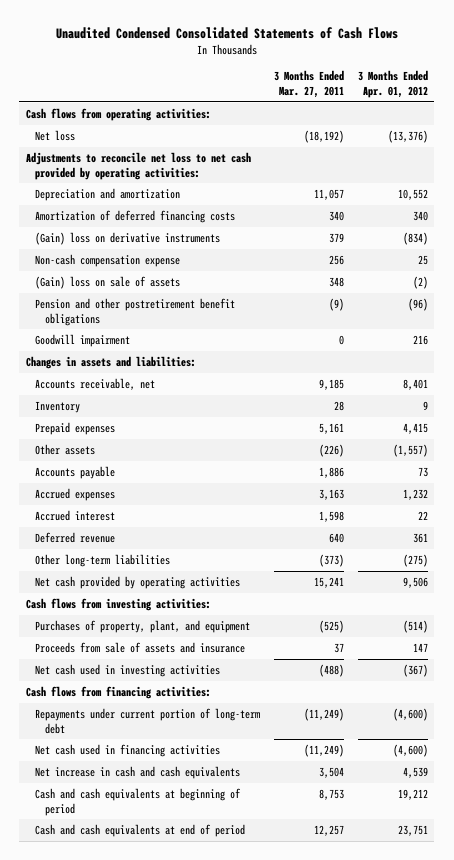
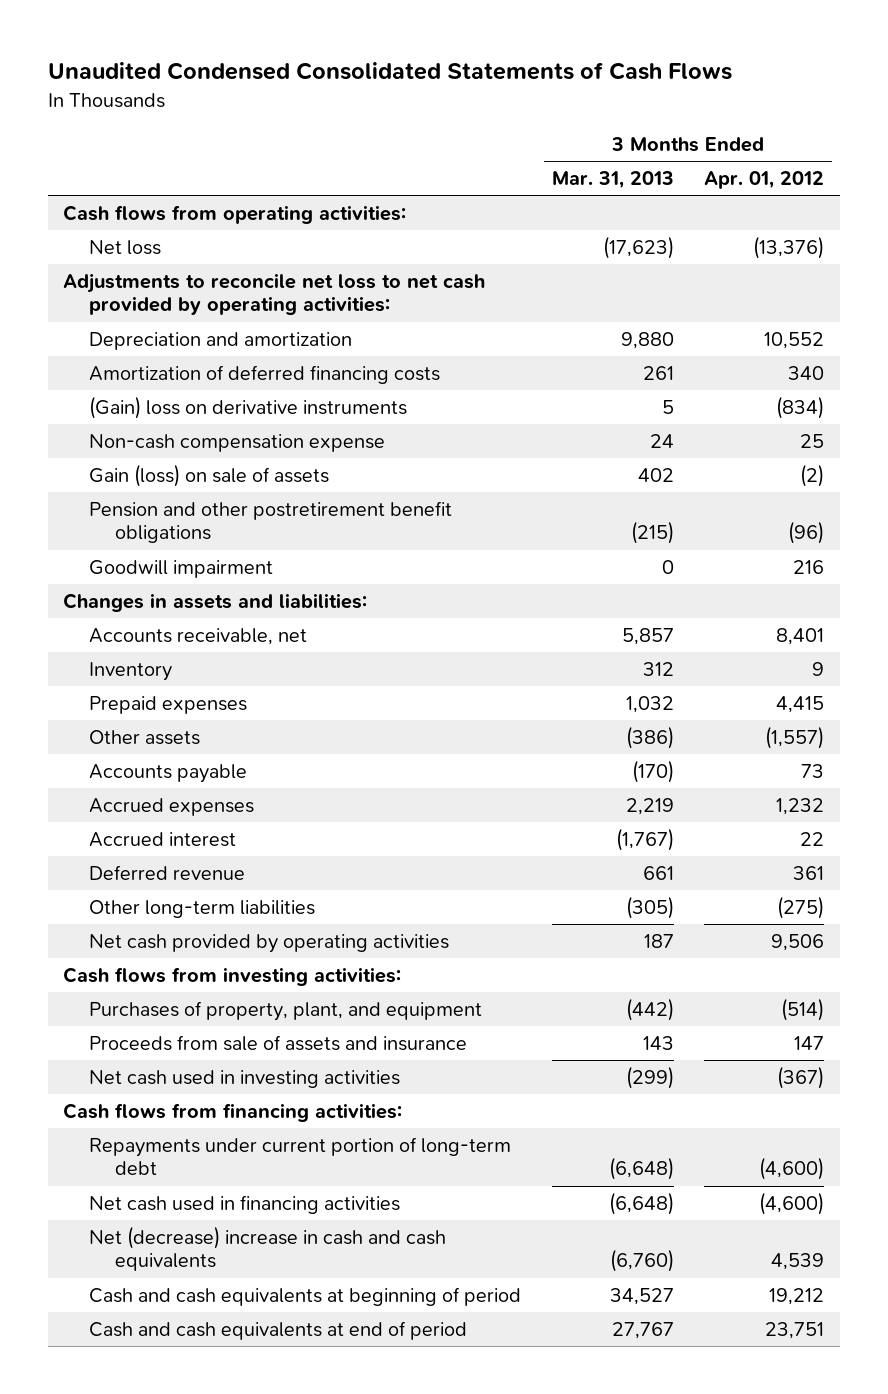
[274,70,345,98] 3 Months Ended Mar. 27, 2011 -> none
none -> [551,171,674,190] Mar. 31, 2013
[35,276,181,290] (Gain) loss on sale of assets -> [89,464,330,488] Gain (loss) on sale of assets
[35,766,241,780] Net increase in cash and cash equivalents -> [89,1226,447,1272] Net (decrease) increase in cash and cash equivalents

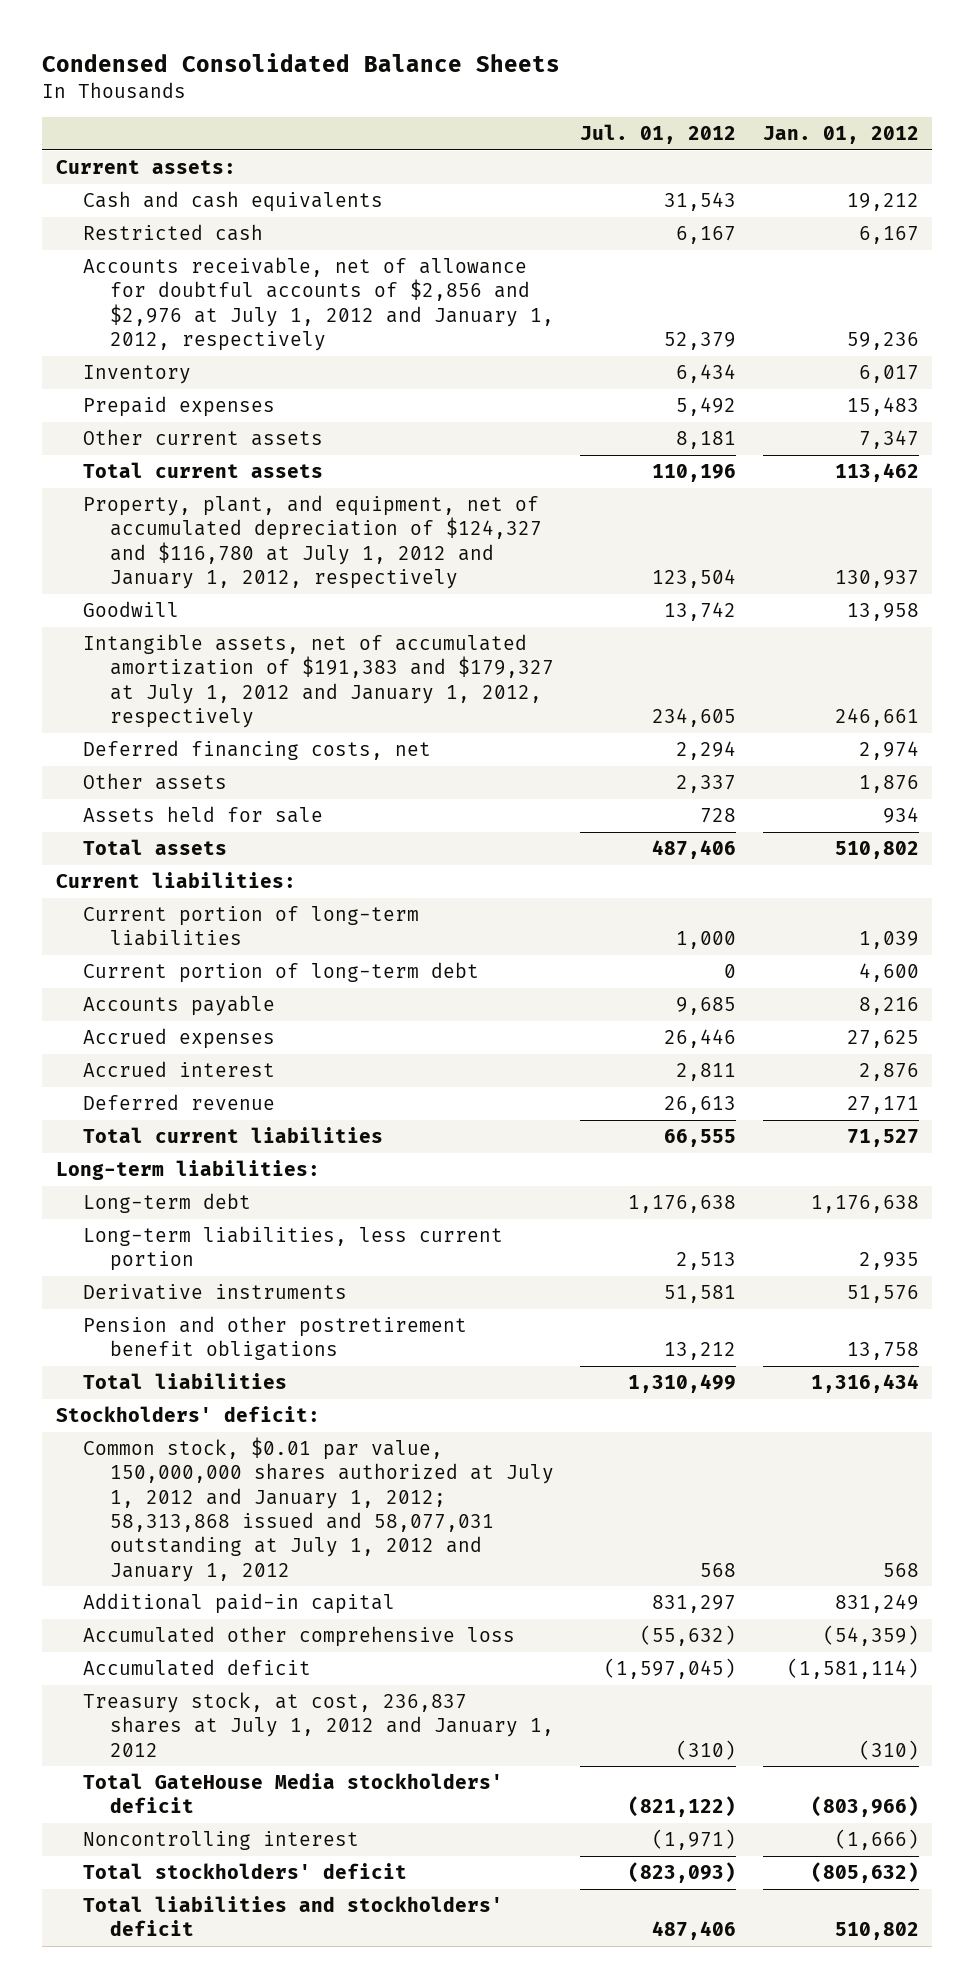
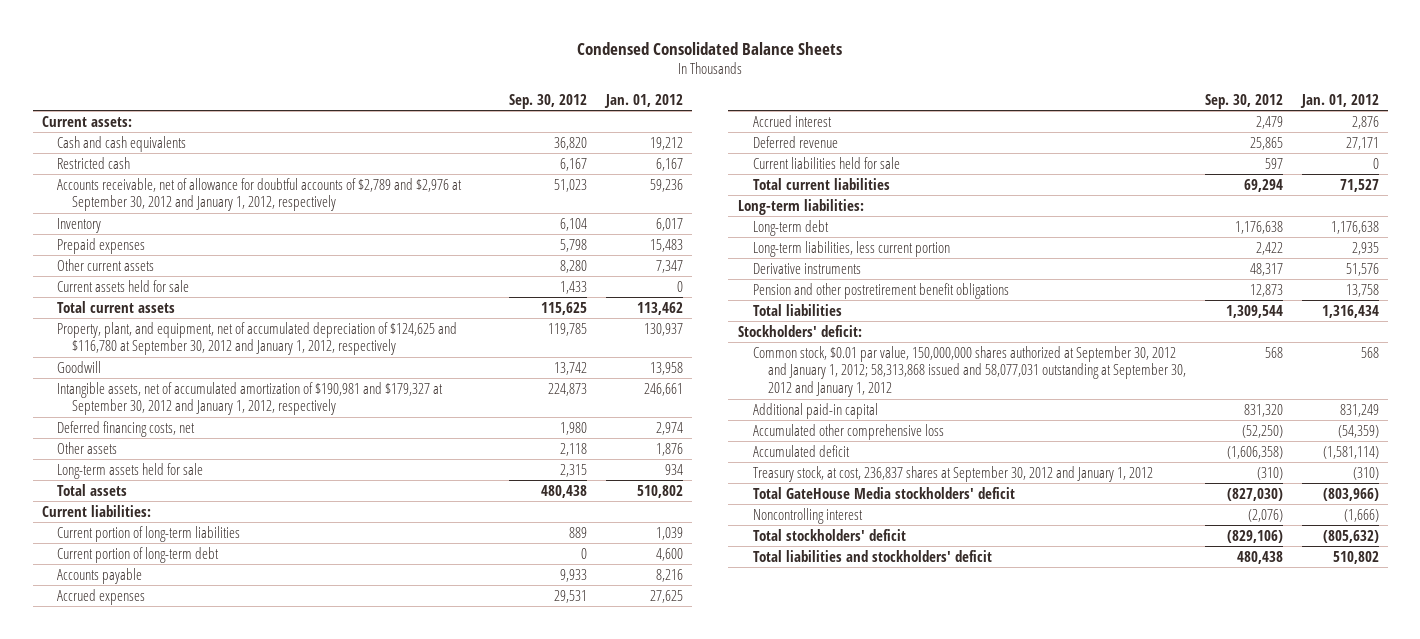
[580,124,737,145] Jul. 01, 2012 -> none
none -> [508,93,587,109] Sep. 30, 2012
[82,257,554,351] Accounts receivable, net of allowance for doubtful accounts of $2,856 and $2,976 at July 1, 2012 and January 1, 2012, respectively -> [56,177,462,212] Accounts receivable, net of allowance for doubtful accounts of $2,789 and $2,976 at September 30, 2012 and January 1, 2012, respectively
none -> [56,279,189,292] Current assets held for sale
[82,495,542,589] Property, plant, and equipment, net of accumulated depreciation of $124,327 and $116,780 at July 1, 2012 and January 1, 2012, respectively -> [56,321,457,356] Property, plant, and equipment, net of accumulated depreciation of $124,625 and $116,780 at September 30, 2012 and January 1, 2012, respectively
[82,634,554,728] Intangible assets, net of accumulated amortization of $191,383 and $179,327 at July 1, 2012 and January 1, 2012, respectively -> [56,381,443,416] Intangible assets, net of accumulated amortization of $190,981 and $179,327 at September 30, 2012 and January 1, 2012, respectively
[82,806,323,824] Assets held for sale -> [56,462,203,479] Long-term assets held for sale
none -> [752,156,900,169] Current liabilities held for sale
[82,1437,554,1582] Common stock, $0.01 par value, 150,000,000 shares authorized at July 1, 2012 and January 1, 2012; 58,313,868 issued and 58,077,031 outstanding at July 1, 2012 and January 1, 2012 -> [752,345,1186,398] Common stock, $0.01 par value, 150,000,000 shares authorized at September 30, 2012 and January 1, 2012; 58,313,868 issued and 58,077,031 outstanding at September 30, 2012 and January 1, 2012
[82,1692,554,1757] Treasury stock, at cost, 236,837 shares at July 1, 2012 and January 1, 2012 -> [752,465,1153,482] Treasury stock, at cost, 236,837 shares at September 30, 2012 and January 1, 2012

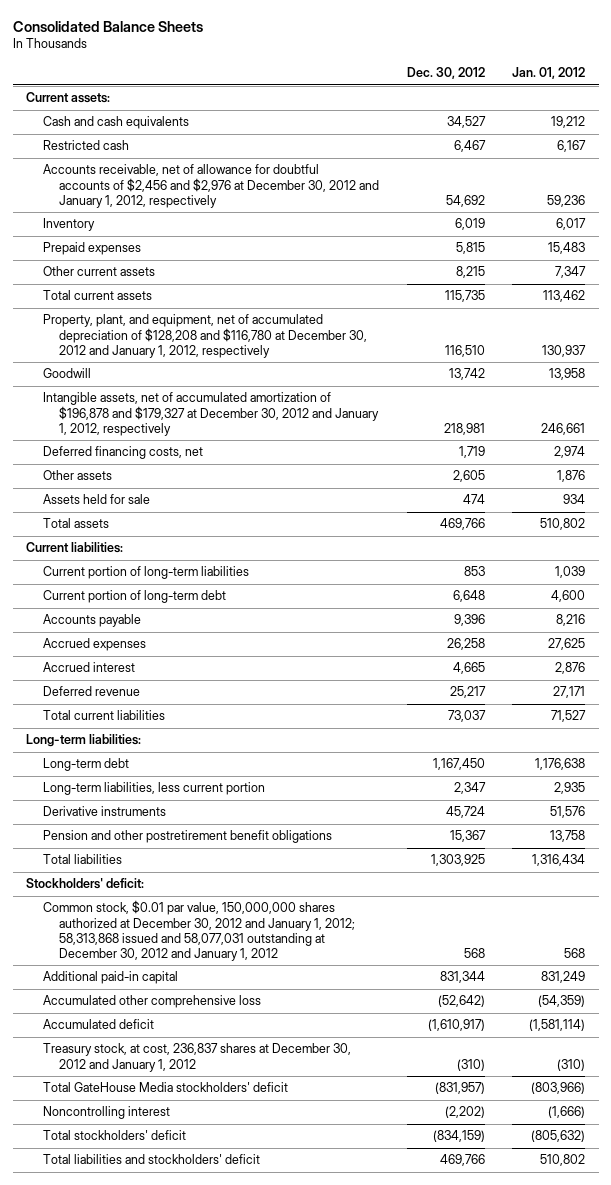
[577,41,843,55] Condensed Consolidated Balance Sheets -> [12,20,203,32] Consolidated Balance Sheets
[508,93,587,109] Sep. 30, 2012 -> none
none -> [406,67,485,80] Dec. 30, 2012
[56,177,462,212] Accounts receivable, net of allowance for doubtful accounts of $2,789 and $2,976 at September 30, 2012 and January 1, 2012, respectively -> [42,164,379,208] Accounts receivable, net of allowance for doubtful accounts of $2,456 and $2,976 at December 30, 2012 and January 1, 2012, respectively
[56,279,189,292] Current assets held for sale -> none
[56,321,457,356] Property, plant, and equipment, net of accumulated depreciation of $124,625 and $116,780 at September 30, 2012 and January 1, 2012, respectively -> [42,314,367,358] Property, plant, and equipment, net of accumulated depreciation of $128,208 and $116,780 at December 30, 2012 and January 1, 2012, respectively
[56,381,443,416] Intangible assets, net of accumulated amortization of $190,981 and $179,327 at September 30, 2012 and January 1, 2012, respectively -> [42,392,379,436] Intangible assets, net of accumulated amortization of $196,878 and $179,327 at December 30, 2012 and January 1, 2012, respectively
[56,462,203,479] Long-term assets held for sale -> [42,494,150,505] Assets held for sale
[752,156,900,169] Current liabilities held for sale -> none
[752,345,1186,398] Common stock, $0.01 par value, 150,000,000 shares authorized at September 30, 2012 and January 1, 2012; 58,313,868 issued and 58,077,031 outstanding at September 30, 2012 and January 1, 2012 -> [42,900,355,961] Common stock, $0.01 par value, 150,000,000 shares authorized at December 30, 2012 and January 1, 2012; 58,313,868 issued and 58,077,031 outstanding at December 30, 2012 and January 1, 2012
[752,465,1153,482] Treasury stock, at cost, 236,837 shares at September 30, 2012 and January 1, 2012 -> [42,1043,351,1072] Treasury stock, at cost, 236,837 shares at December 30, 2012 and January 1, 2012

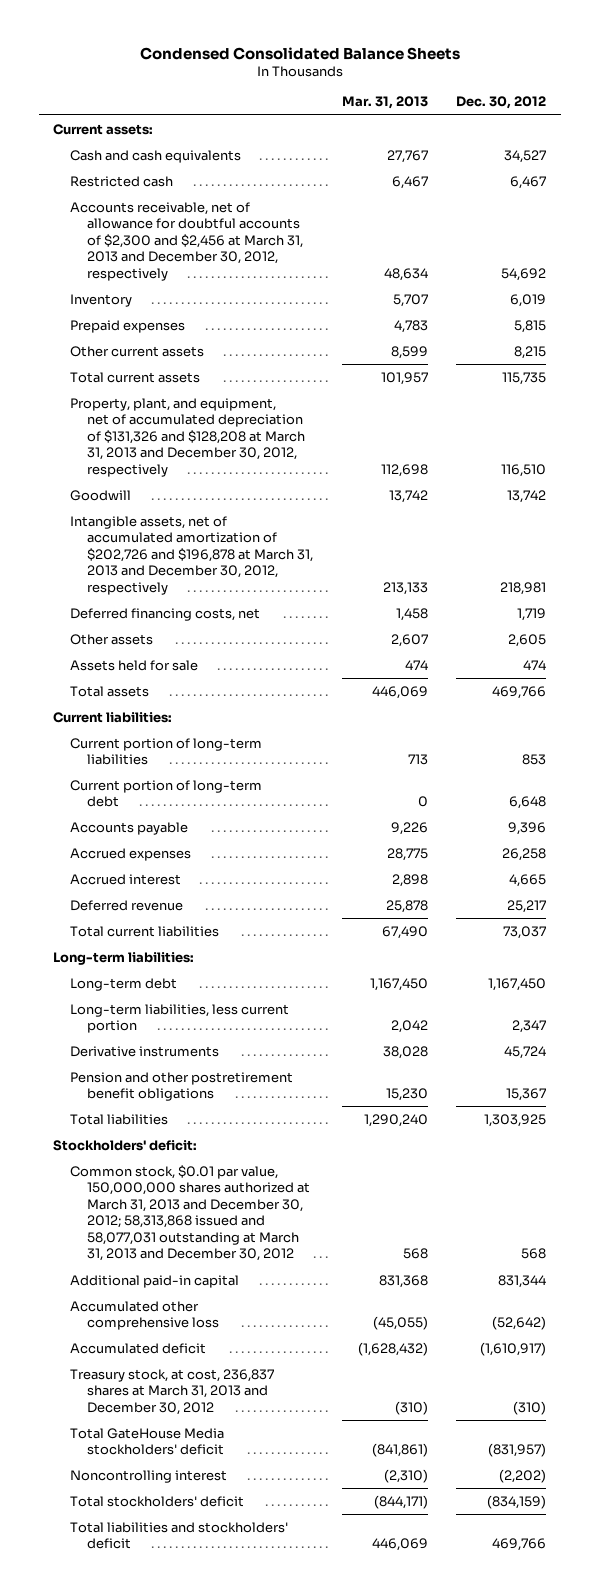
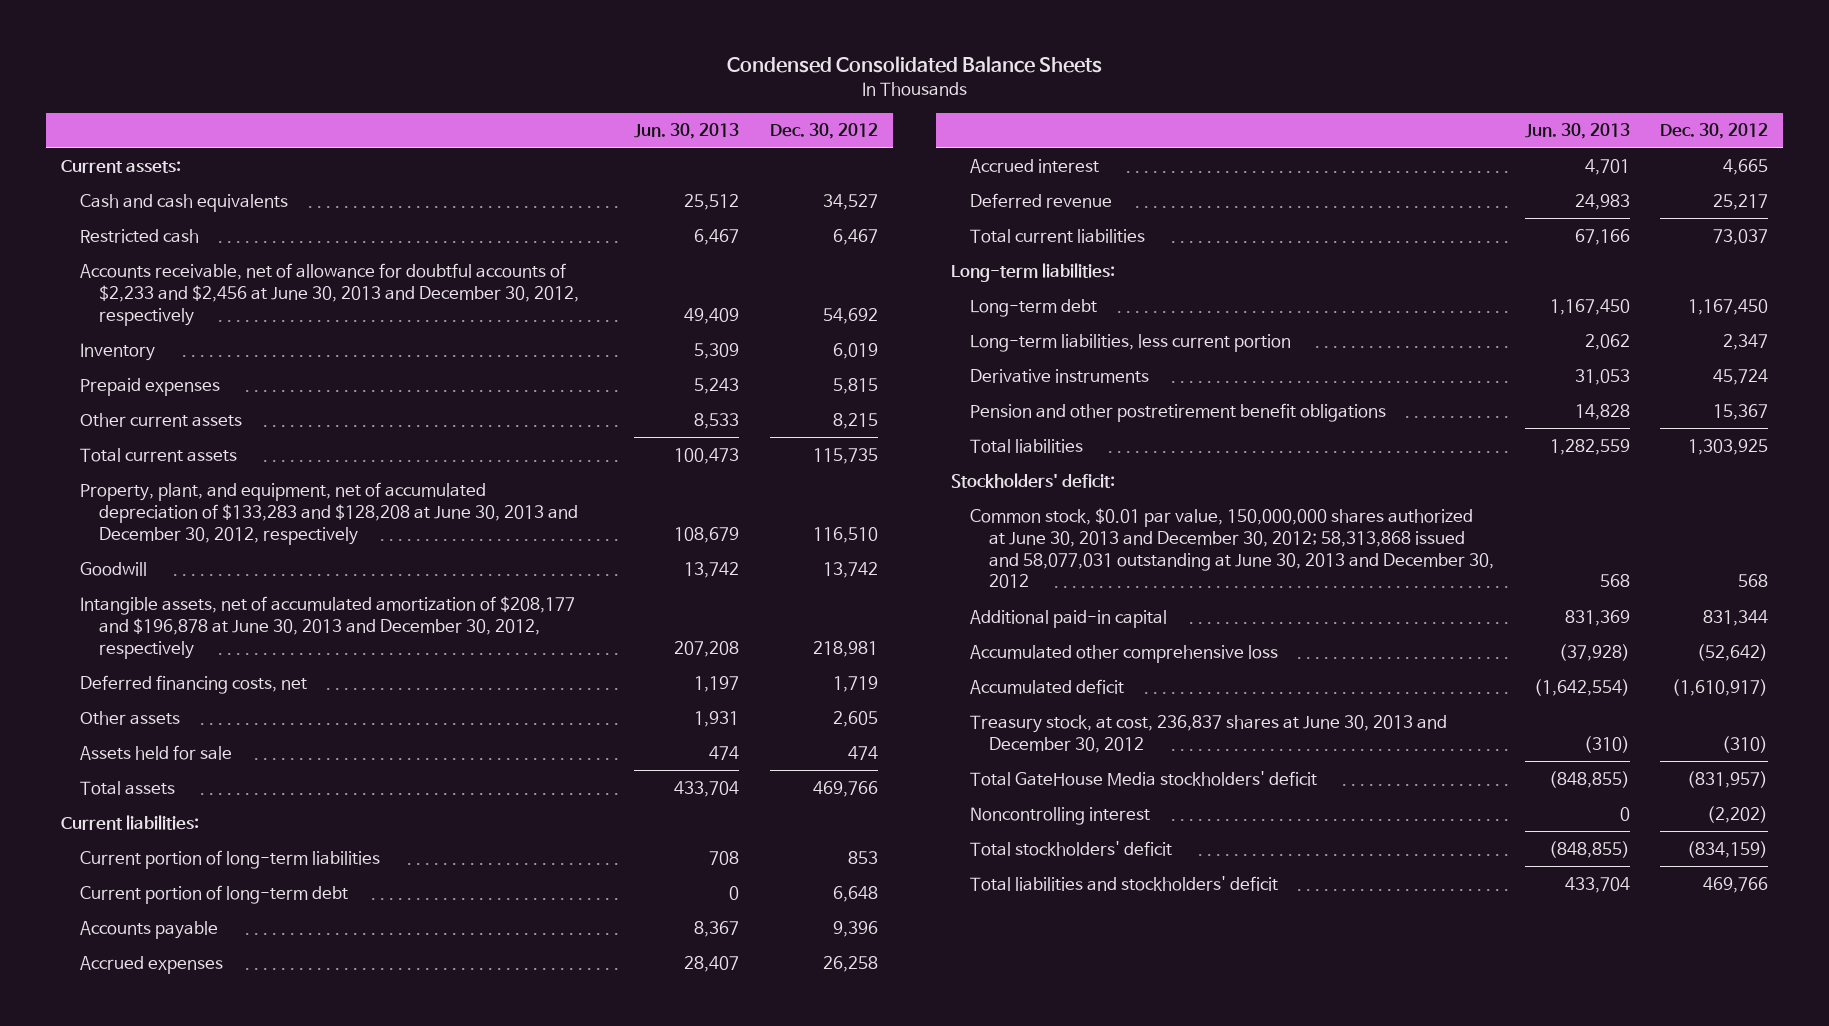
[341,96,428,110] Mar. 31, 2013 -> none
none -> [634,123,740,140] Jun. 30, 2013
[70,201,304,281] Accounts receivable, net of allowance for doubtful accounts of $2,300 and $2,456 at March 31, 2013 and December 30, 2012, respectively -> [79,262,580,326] Accounts receivable, net of allowance for doubtful accounts of $2,233 and $2,456 at June 30, 2013 and December 30, 2012, respectively
[70,397,306,477] Property, plant, and equipment, net of accumulated depreciation of $131,326 and $128,208 at March 31, 2013 and December 30, 2012, respectively -> [79,481,579,545] Property, plant, and equipment, net of accumulated depreciation of $133,283 and $128,208 at June 30, 2013 and December 30, 2012, respectively
[70,515,314,595] Intangible assets, net of accumulated amortization of $202,726 and $196,878 at March 31, 2013 and December 30, 2012, respectively -> [79,595,575,659] Intangible assets, net of accumulated amortization of $208,177 and $196,878 at June 30, 2013 and December 30, 2012, respectively
[70,1164,311,1262] Common stock, $0.01 par value, 150,000,000 shares authorized at March 31, 2013 and December 30, 2012; 58,313,868 issued and 58,077,031 outstanding at March 31, 2013 and December 30, 2012 -> [970,507,1495,589] Common stock, $0.01 par value, 150,000,000 shares authorized at June 30, 2013 and December 30, 2012; 58,313,868 issued and 58,077,031 outstanding at June 30, 2013 and December 30, 2012
[70,1368,275,1415] Treasury stock, at cost, 236,837 shares at March 31, 2013 and December 30, 2012 -> [970,714,1448,753] Treasury stock, at cost, 236,837 shares at June 30, 2013 and December 30, 2012

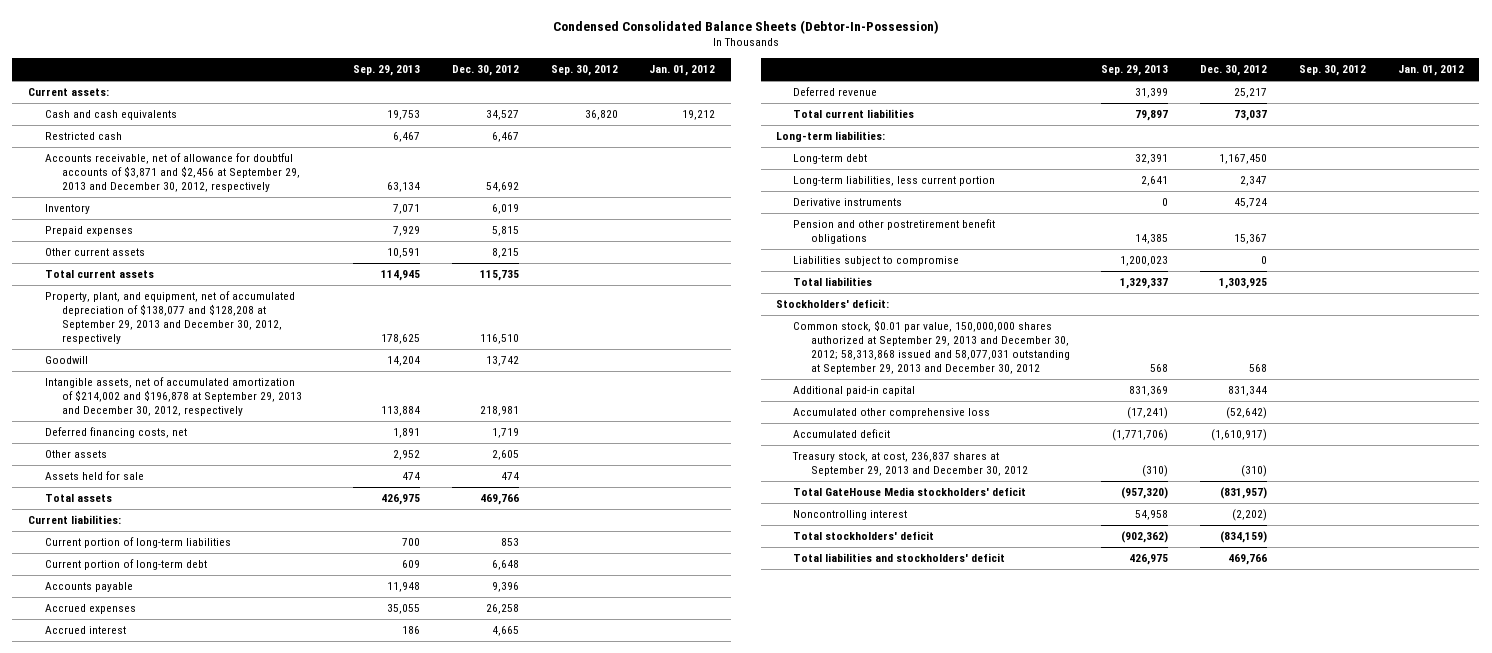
[727,56,1103,74] Condensed Consolidated Balance Sheets -> [552,19,939,34] Condensed Consolidated Balance Sheets (Debtor-In-Possession)
[634,123,740,140] Jun. 30, 2013 -> none
none -> [353,65,421,77] Sep. 29, 2013
none -> [550,65,618,77] Sep. 30, 2012
none -> [649,65,716,77] Jan. 01, 2012
[79,262,580,326] Accounts receivable, net of allowance for doubtful accounts of $2,233 and $2,456 at June 30, 2013 and December 30, 2012, respectively -> [45,153,301,193] Accounts receivable, net of allowance for doubtful accounts of $3,871 and $2,456 at September 29, 2013 and December 30, 2012, respectively
[79,481,579,545] Property, plant, and equipment, net of accumulated depreciation of $133,283 and $128,208 at June 30, 2013 and December 30, 2012, respectively -> [45,291,296,345] Property, plant, and equipment, net of accumulated depreciation of $138,077 and $128,208 at September 29, 2013 and December 30, 2012, respectively
[79,595,575,659] Intangible assets, net of accumulated amortization of $208,177 and $196,878 at June 30, 2013 and December 30, 2012, respectively -> [45,377,303,417] Intangible assets, net of accumulated amortization of $214,002 and $196,878 at September 29, 2013 and December 30, 2012, respectively
none -> [793,256,960,267] Liabilities subject to compromise
[970,507,1495,589] Common stock, $0.01 par value, 150,000,000 shares authorized at June 30, 2013 and December 30, 2012; 58,313,868 issued and 58,077,031 outstanding at June 30, 2013 and December 30, 2012 -> [793,320,1070,375] Common stock, $0.01 par value, 150,000,000 shares authorized at September 29, 2013 and December 30, 2012; 58,313,868 issued and 58,077,031 outstanding at September 29, 2013 and December 30, 2012
[970,714,1448,753] Treasury stock, at cost, 236,837 shares at June 30, 2013 and December 30, 2012 -> [792,452,1028,477] Treasury stock, at cost, 236,837 shares at September 29, 2013 and December 30, 2012

